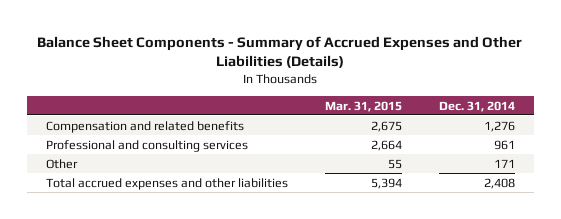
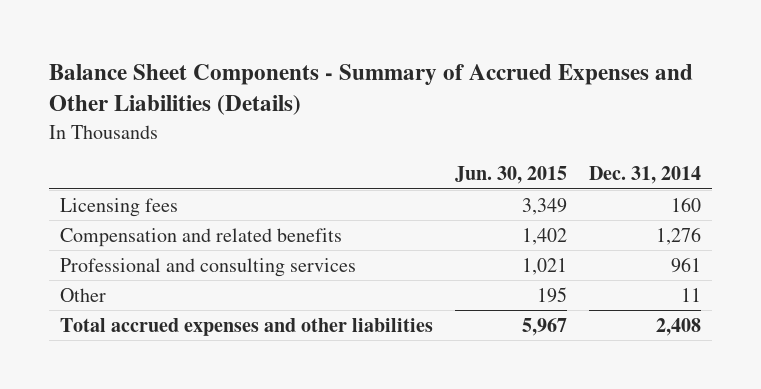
[324,100,402,112] Mar. 31, 2015 -> none
none -> [455,166,568,185] Jun. 30, 2015
none -> [60,197,179,217] Licensing fees
[494,158,516,168] 171 -> [681,287,702,302] 11

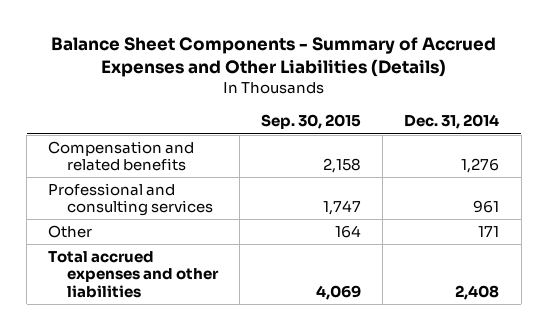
[455,166,568,185] Jun. 30, 2015 -> none
none -> [261,114,362,130] Sep. 30, 2015
[60,197,179,217] Licensing fees -> none
[681,287,702,302] 11 -> [478,226,500,238] 171

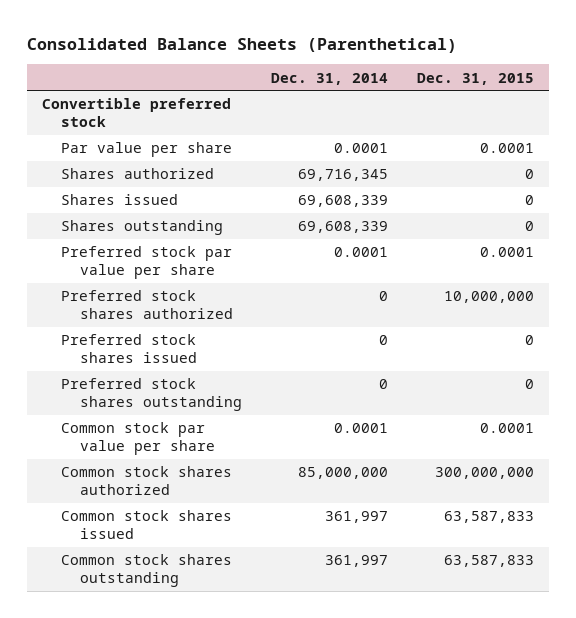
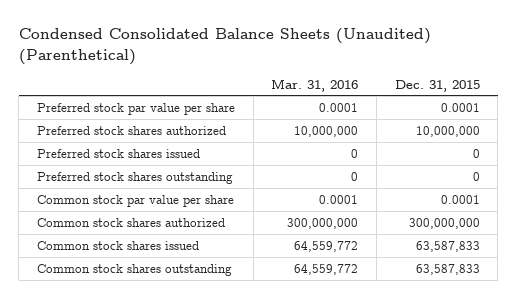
[27,37,458,53] Consolidated Balance Sheets (Parenthetical) -> [18,28,431,65] Condensed Consolidated Balance Sheets (Unaudited) (Parenthetical)
[271,72,389,85] Dec. 31, 2014 -> none
none -> [271,78,359,92] Mar. 31, 2016
[41,98,231,128] Convertible preferred stock -> none
[60,142,232,158] Par value per share -> none
[60,168,214,180] Shares authorized -> none
[60,194,178,206] Shares issued -> none
[60,220,223,236] Shares outstanding -> none

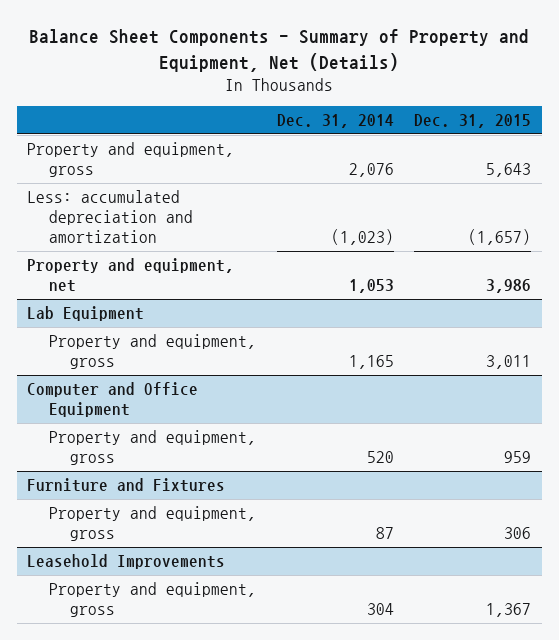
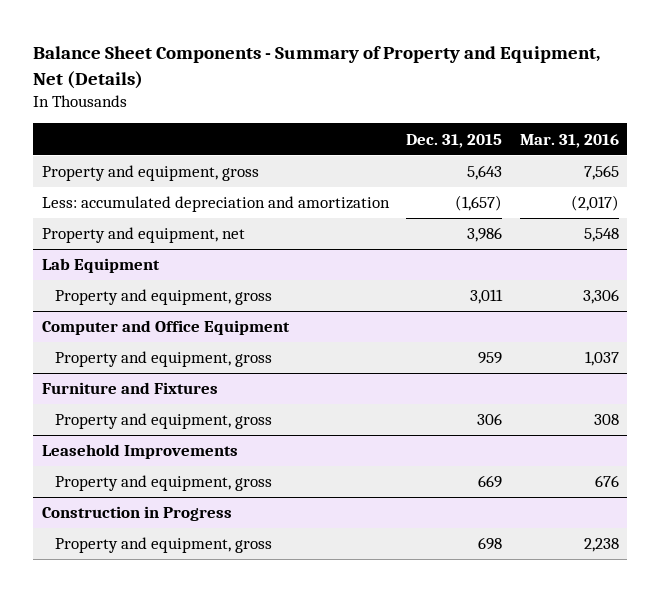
[276,114,394,129] Dec. 31, 2014 -> none
none -> [519,133,619,148] Mar. 31, 2016
[486,603,532,618] 1,367 -> [478,475,503,489] 669
none -> [42,506,233,522] Construction in Progress
none -> [54,537,272,554] Property and equipment, gross

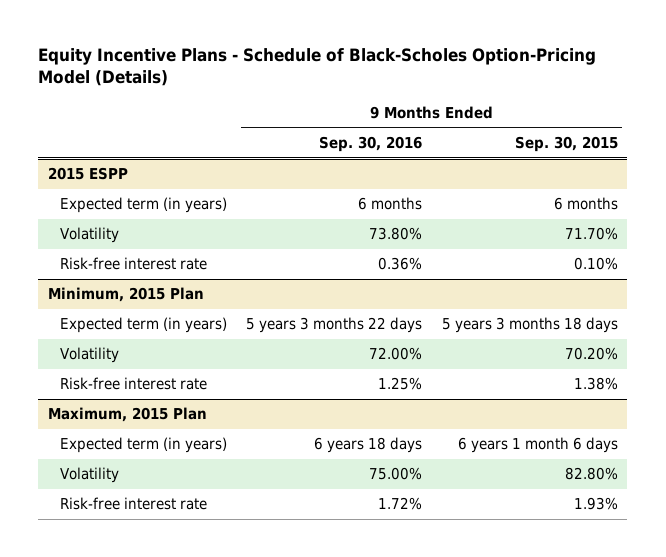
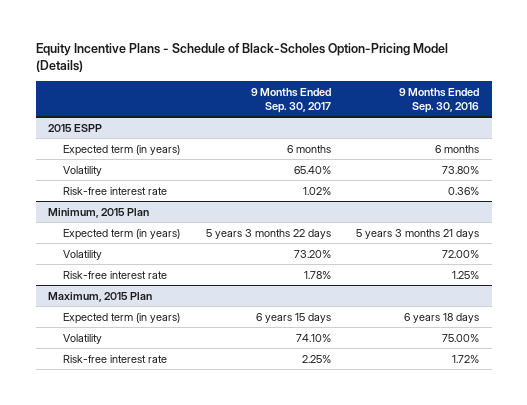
[514,136,618,153] Sep. 30, 2015 -> none
none -> [250,87,331,113] 9 Months Ended Sep. 30, 2017
[246,317,423,334] 5 years 3 months 22 days -> [356,228,480,239] 5 years 3 months 21 days

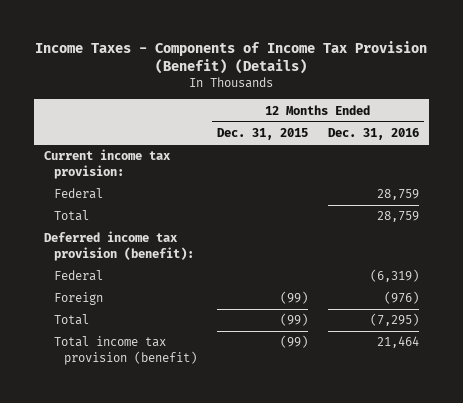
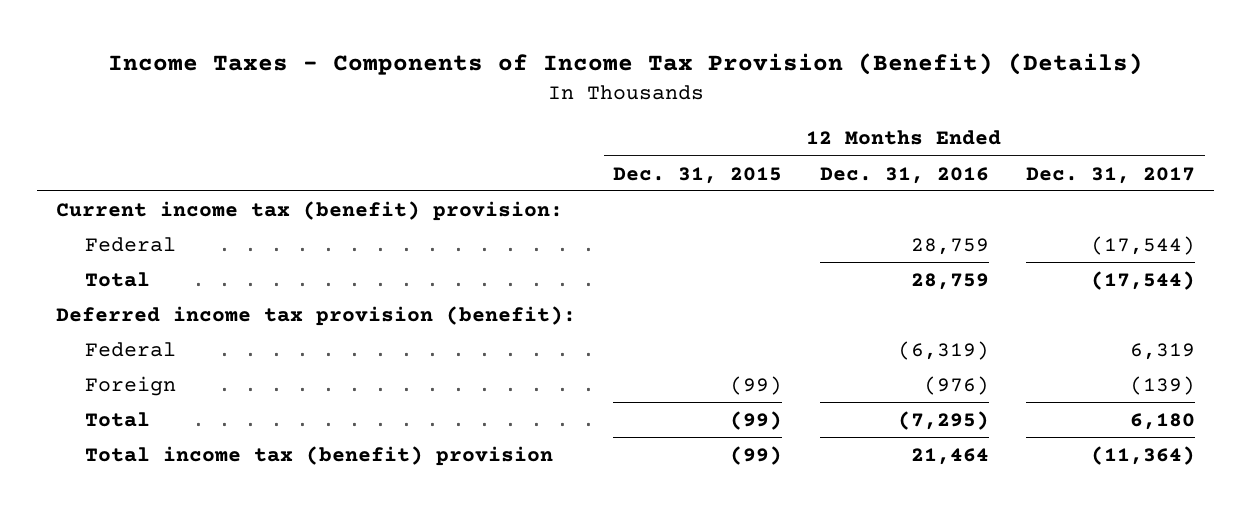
none -> [1026,166,1196,184] Dec. 31, 2017
[44,149,172,179] Current income tax provision: -> [55,200,563,221] Current income tax (benefit) provision:
[54,336,197,365] Total income tax provision (benefit) -> [85,445,554,466] Total income tax (benefit) provision

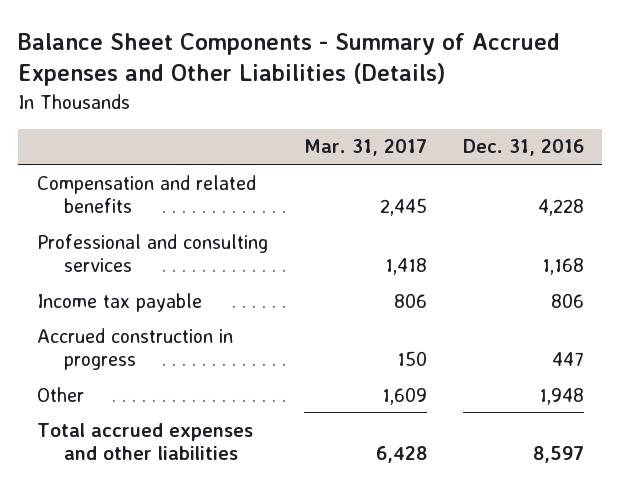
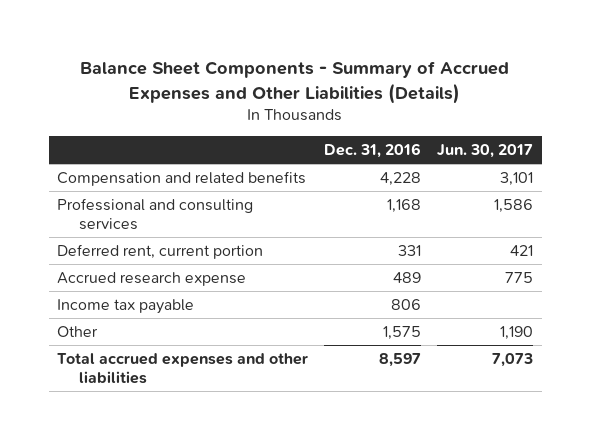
[303,139,427,157] Mar. 31, 2017 -> none
none -> [437,144,534,159] Jun. 30, 2017
none -> [57,244,264,260] Deferred rent, current portion
none -> [57,272,247,287] Accrued research expense
[36,327,233,370] Accrued construction in progress -> none
[539,387,585,405] 1,948 -> [383,326,422,341] 1,575

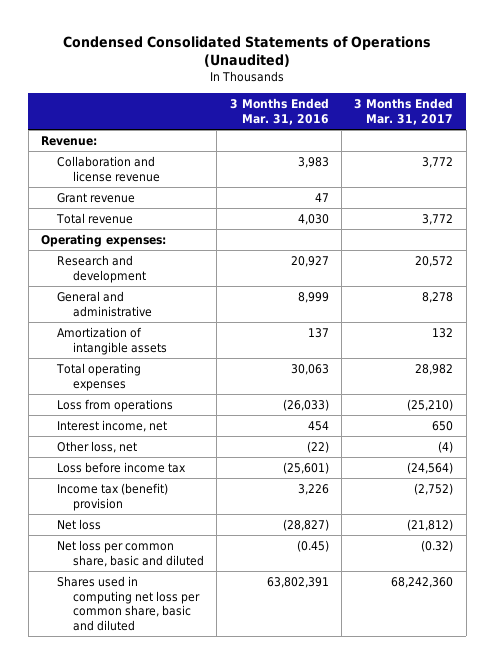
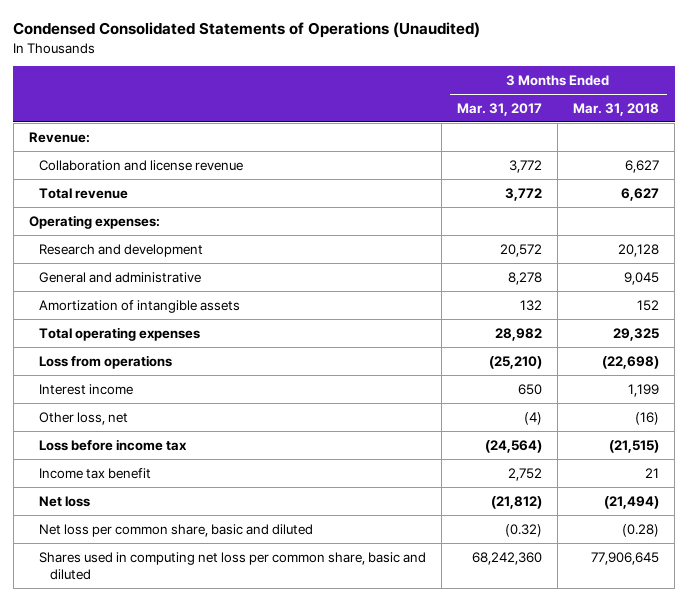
[229,98,329,126] 3 Months Ended Mar. 31, 2016 -> none
none -> [573,102,660,116] Mar. 31, 2018
[57,193,136,204] Grant revenue -> none
[57,420,168,433] Interest income, net -> [39,383,134,395] Interest income
[57,483,169,511] Income tax (benefit) provision -> [39,467,152,479] Income tax benefit
[414,483,454,496] (2,752) -> [508,467,543,481] 2,752

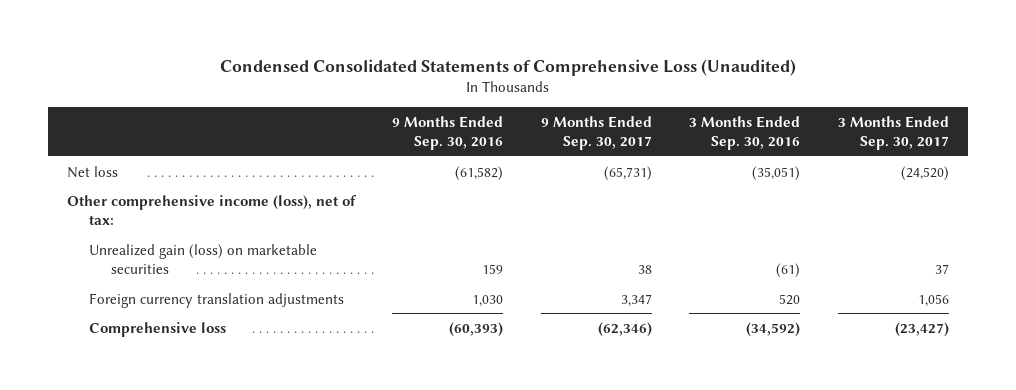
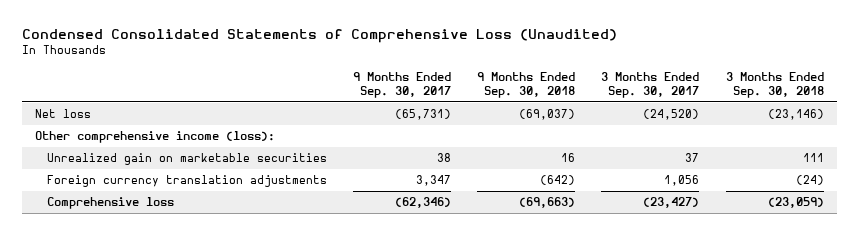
[392,115,504,150] 9 Months Ended Sep. 30, 2016 -> none
[689,115,801,150] 3 Months Ended Sep. 30, 2016 -> none
none -> [477,72,576,98] 9 Months Ended Sep. 30, 2018
none -> [725,72,824,98] 3 Months Ended Sep. 30, 2018
[66,194,357,225] Other comprehensive income (loss), net of tax: -> [34,131,275,144] Other comprehensive income (loss):
[88,243,317,274] Unrealized gain (loss) on marketable securities -> [46,153,327,166] Unrealized gain on marketable securities

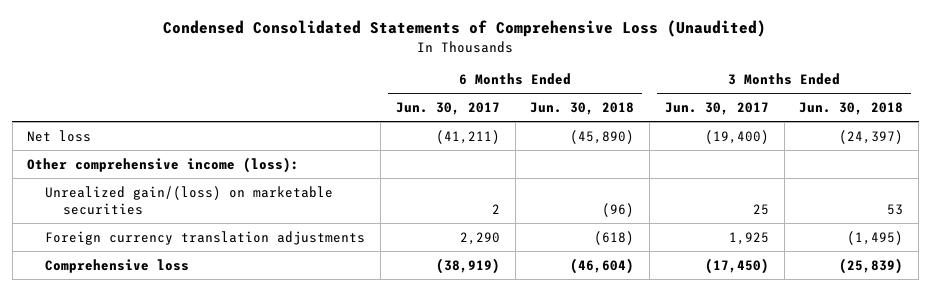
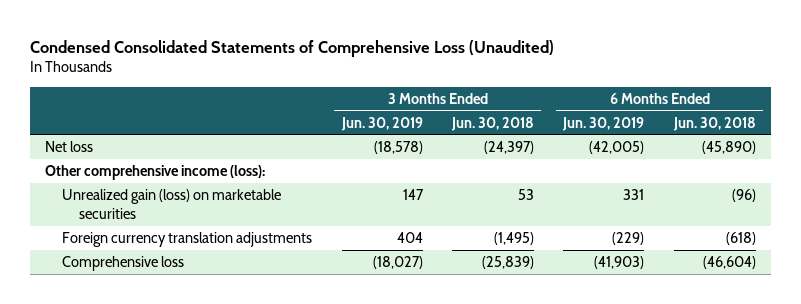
[395,102,500,116] Jun. 30, 2017 -> none
[664,102,769,116] Jun. 30, 2017 -> none
none -> [340,116,423,131] Jun. 30, 2019
none -> [562,116,645,131] Jun. 30, 2019
[45,185,334,215] Unrealized gain/(loss) on marketable securities -> [62,188,282,219] Unrealized gain (loss) on marketable securities

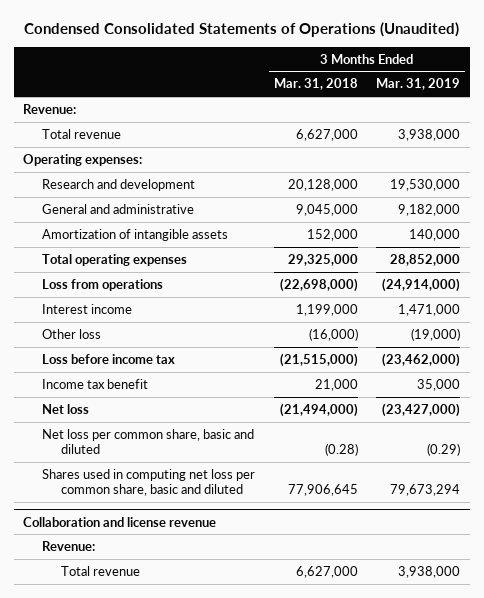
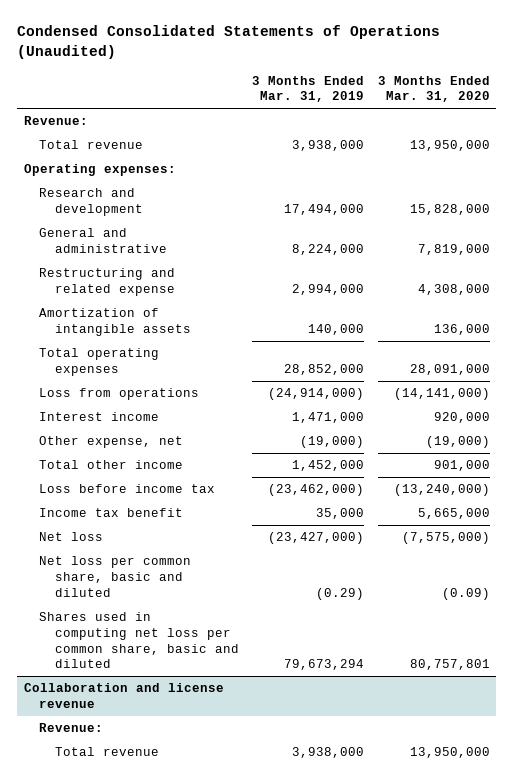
[273,78,358,91] Mar. 31, 2018 -> none
none -> [377,75,490,103] 3 Months Ended Mar. 31, 2020
[390,178,461,191] 19,530,000 -> [284,203,365,215] 17,494,000
[398,203,461,216] 9,182,000 -> [292,243,365,255] 8,224,000
none -> [39,268,176,296] Restructuring and related expense
[42,328,102,339] Other loss -> [39,436,184,449] Other expense, net
none -> [39,460,184,470] Total other income

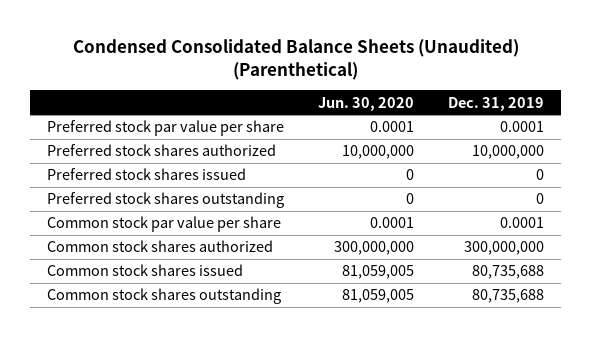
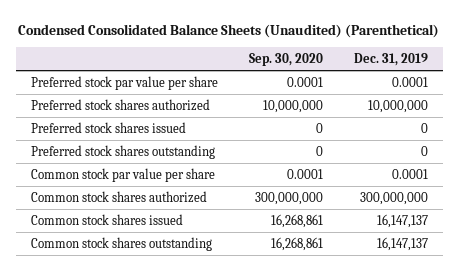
[318,96,415,111] Jun. 30, 2020 -> none
none -> [248,52,323,66] Sep. 30, 2020
[472,265,545,280] 80,735,688 -> [376,213,428,228] 16,147,137
[472,289,545,304] 80,735,688 -> [376,236,428,251] 16,147,137

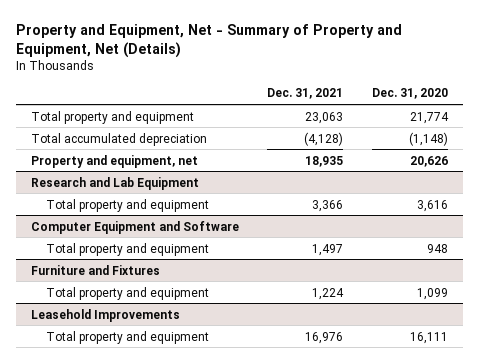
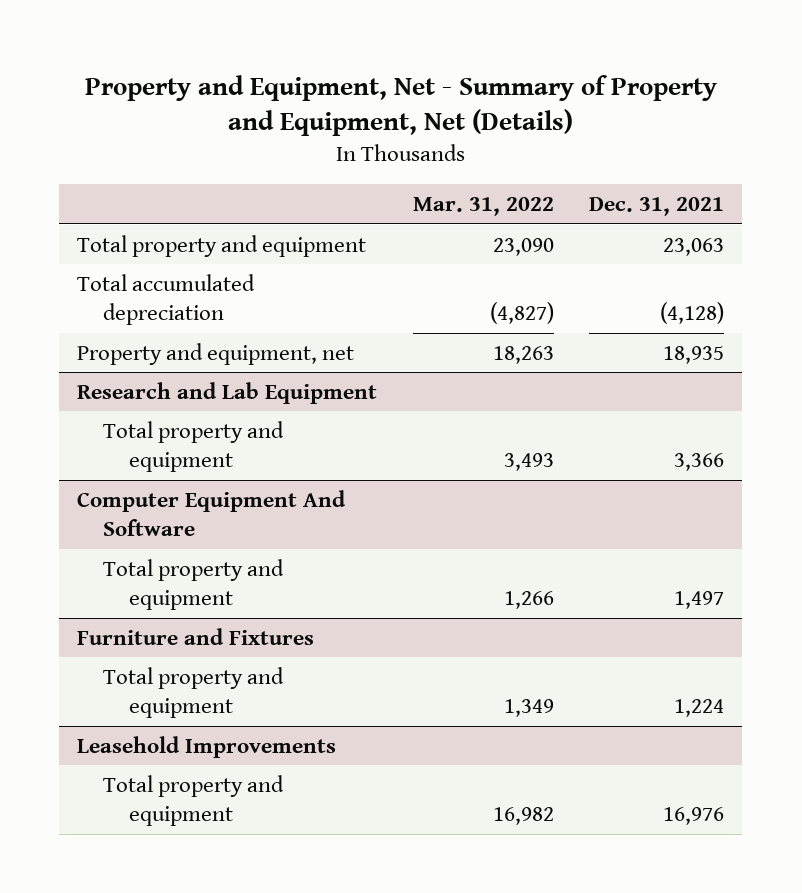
[372,88,449,100] Dec. 31, 2020 -> none
none -> [412,196,554,216] Mar. 31, 2022
[30,220,239,234] Computer Equipment and Software -> [77,489,347,537] Computer Equipment And Software

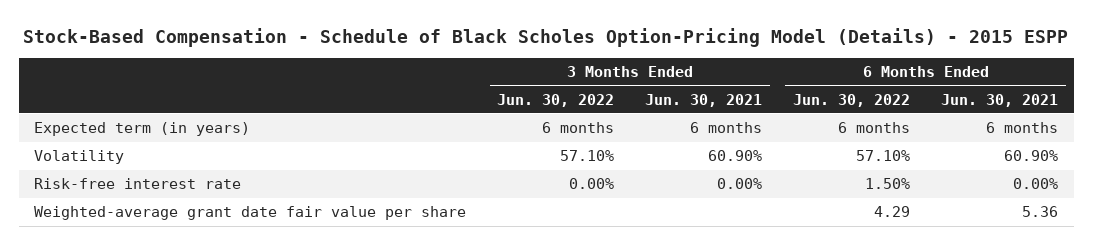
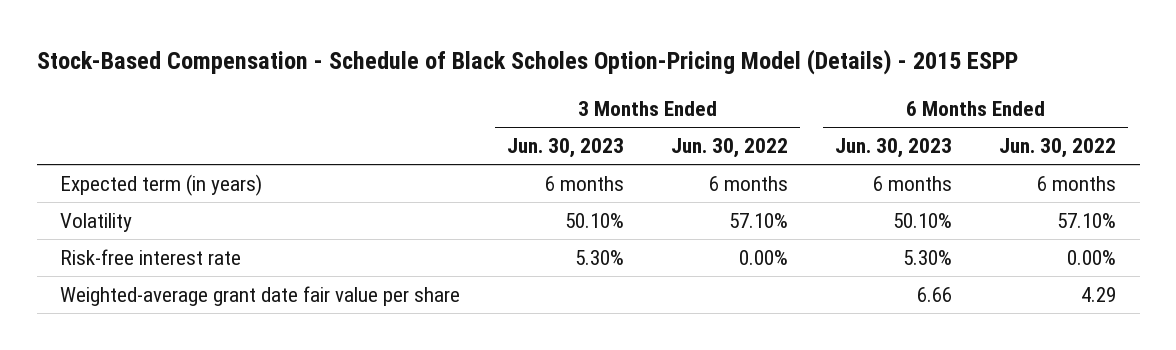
[645,93,763,107] Jun. 30, 2021 -> none
[941,93,1059,107] Jun. 30, 2021 -> none
none -> [507,138,625,159] Jun. 30, 2023
none -> [835,138,953,159] Jun. 30, 2023
[865,178,911,190] 1.50% -> [1067,250,1117,266] 0.00%

